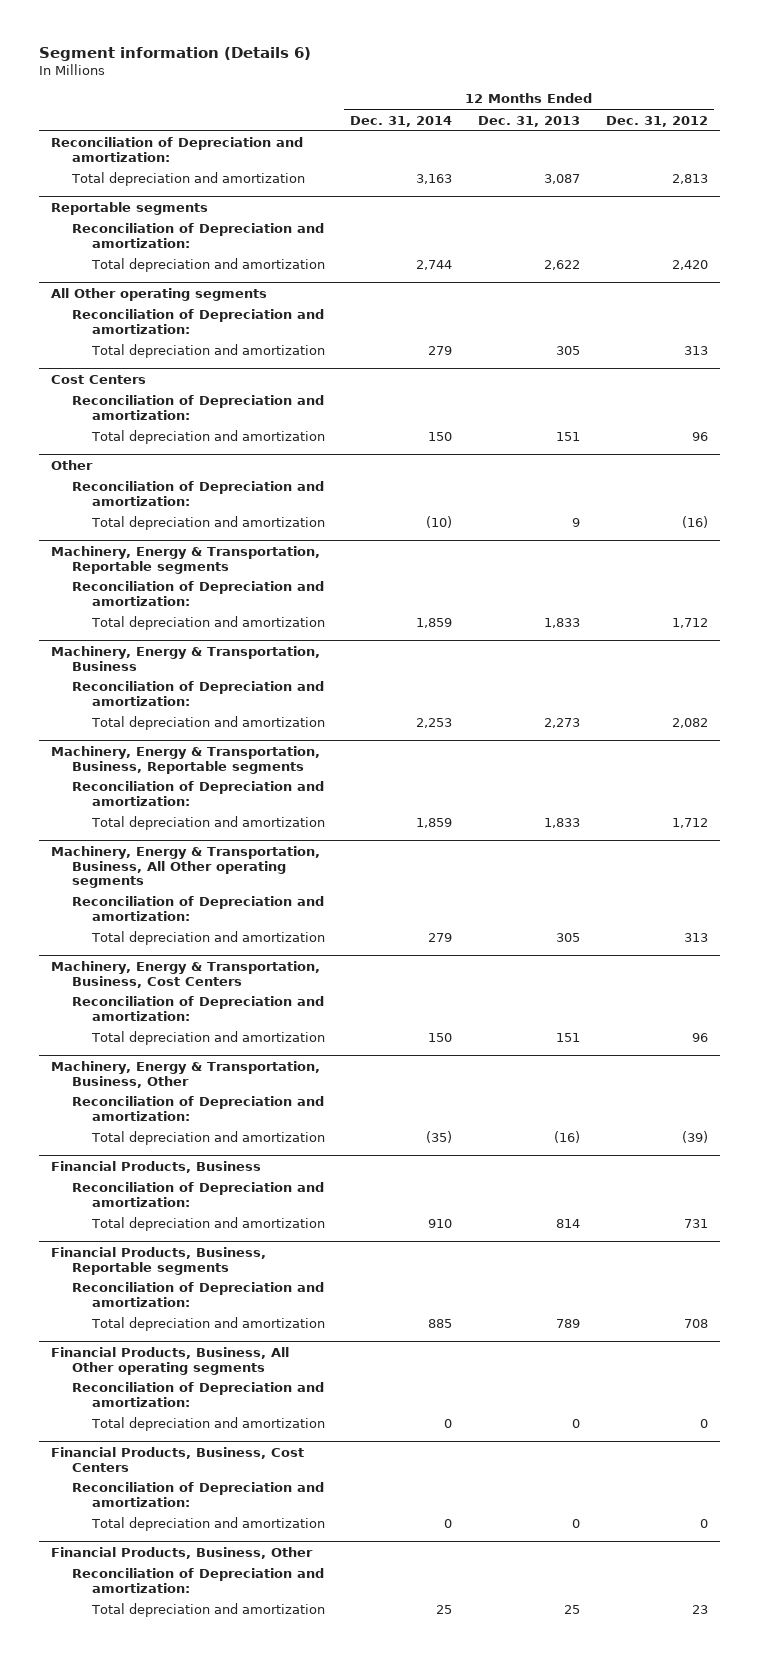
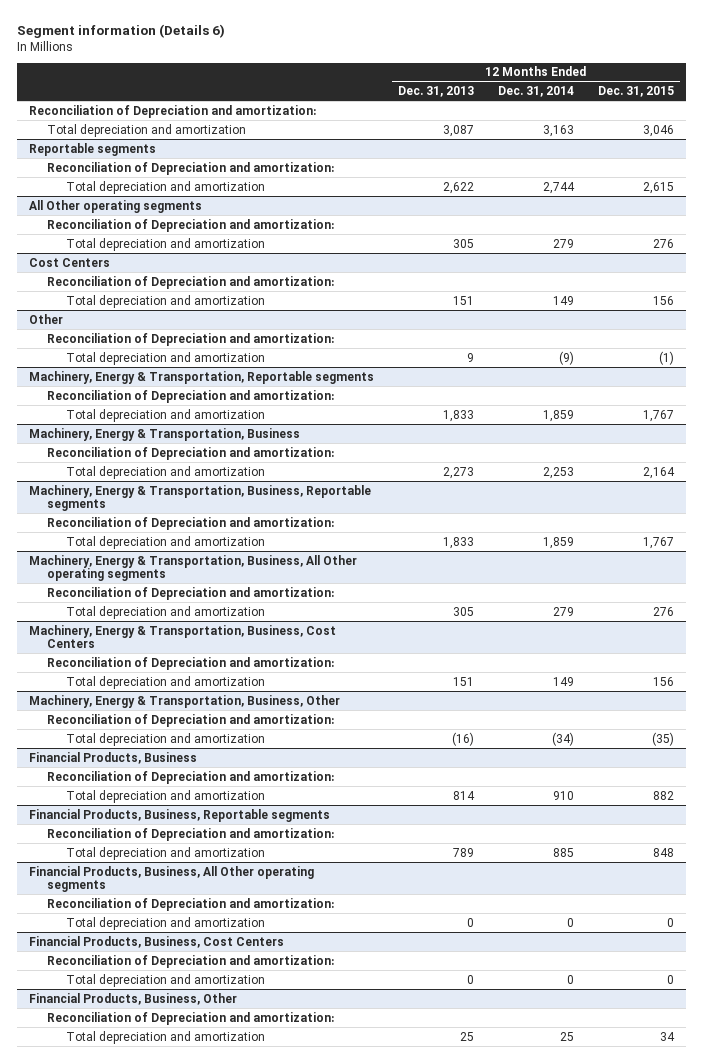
[605,115,708,127] Dec. 31, 2012 -> none
none -> [598,85,675,97] Dec. 31, 2015
[428,432,453,442] 150 -> [553,295,575,305] 149
[426,516,453,529] (10) -> [559,350,575,365] (9)
[428,1033,453,1043] 150 -> [553,676,575,686] 149
[426,1131,453,1144] (35) -> [552,731,575,746] (34)

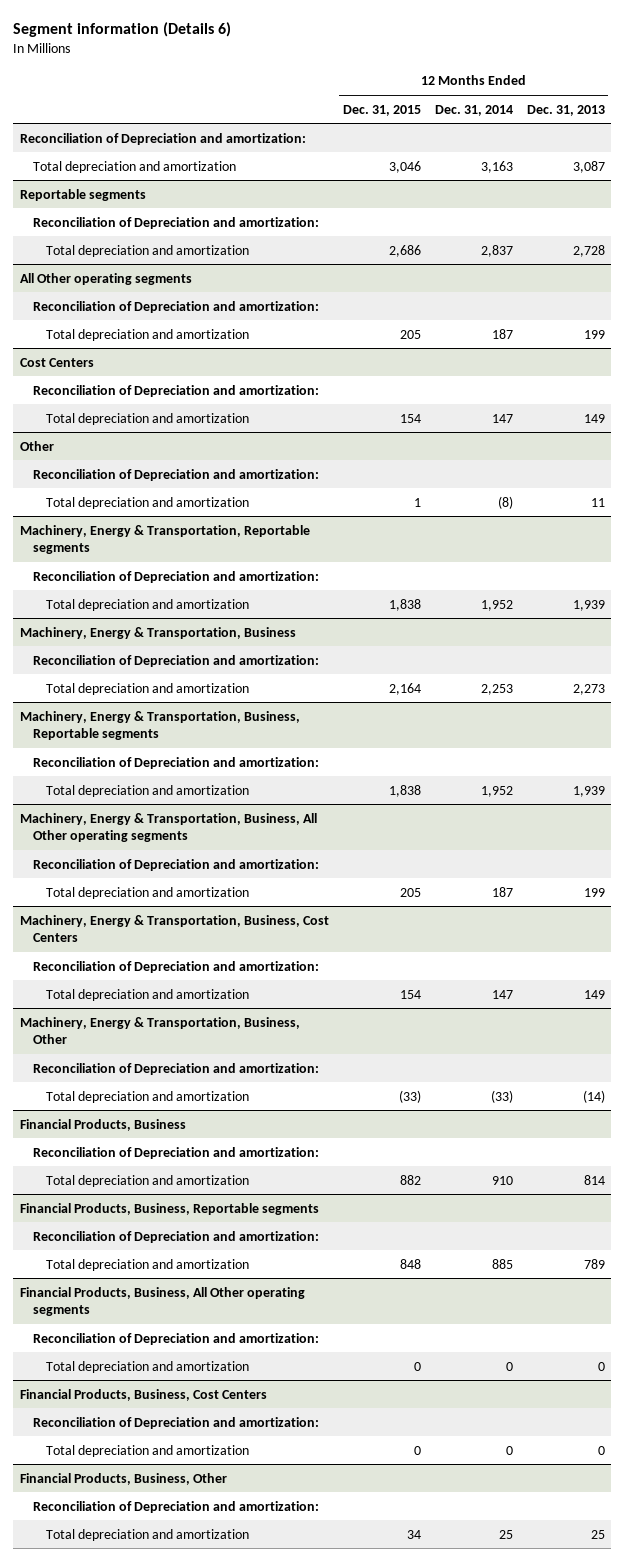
[443,181,475,194] 2,622 -> [572,244,605,257] 2,728
[543,181,576,194] 2,744 -> [480,244,513,257] 2,837
[643,181,675,194] 2,615 -> [388,244,421,257] 2,686
[453,238,475,248] 305 -> [583,329,605,339] 199
[553,238,575,248] 279 -> [491,328,513,339] 187
[653,238,675,248] 276 -> [399,329,421,339] 205
[453,295,475,305] 151 -> [583,413,605,423] 149
[553,295,575,305] 149 -> [491,413,513,423] 147
[653,295,675,305] 156 -> [399,413,421,423] 154
[467,352,475,362] 9 -> [590,497,605,507] 11
[559,350,575,365] (9) -> [497,495,513,509] (8)
[659,350,675,365] (1) -> [413,497,421,507] 1
[443,409,475,422] 1,833 -> [572,599,605,611] 1,939
[543,409,575,422] 1,859 -> [480,599,513,611] 1,952
[643,409,675,422] 1,767 -> [388,598,421,611] 1,838
[443,536,475,549] 1,833 -> [572,785,605,797] 1,939
[543,536,575,549] 1,859 -> [480,785,513,797] 1,952
[643,536,675,549] 1,767 -> [388,784,421,797] 1,838
[453,606,475,616] 305 -> [583,887,605,897] 199
[553,606,575,616] 279 -> [491,886,513,897] 187
[653,606,675,616] 276 -> [399,887,421,897] 205
[453,676,475,686] 151 -> [583,989,605,999] 149
[553,676,575,686] 149 -> [491,989,513,999] 147
[653,676,675,686] 156 -> [399,989,421,999] 154
[452,731,475,746] (16) -> [582,1089,605,1103] (14)
[552,731,575,746] (34) -> [490,1089,513,1103] (33)
[652,731,675,746] (35) -> [398,1089,421,1103] (33)

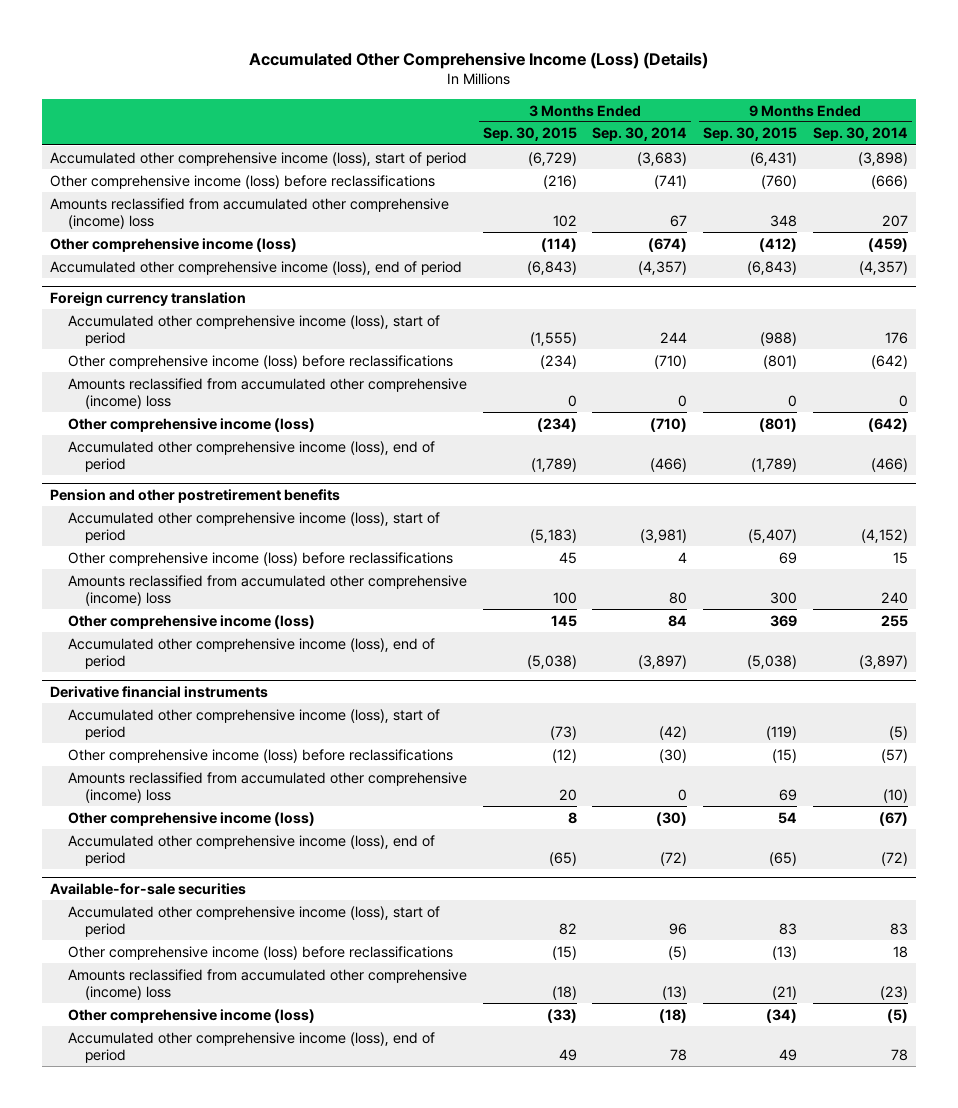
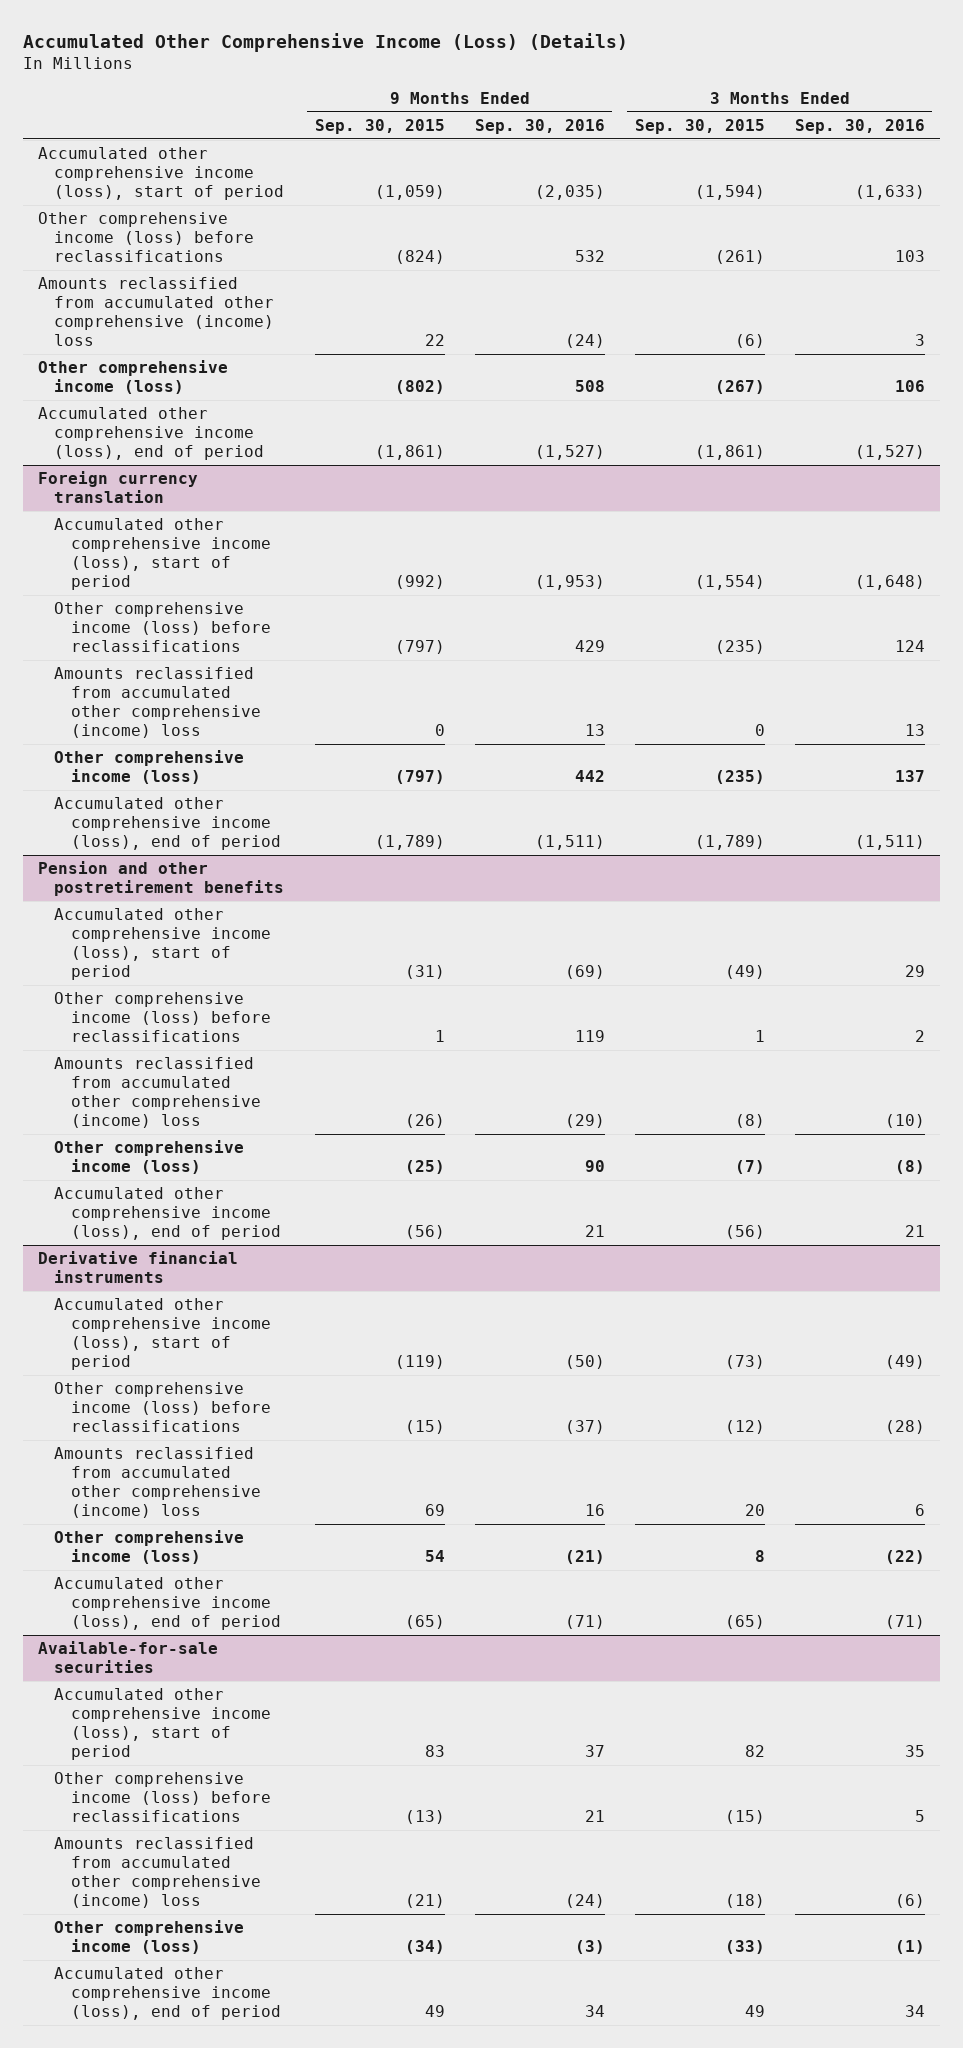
[592,127,688,142] Sep. 30, 2014 -> none
[812,127,908,142] Sep. 30, 2014 -> none
none -> [474,119,605,135] Sep. 30, 2016
none -> [794,119,925,135] Sep. 30, 2016
[527,151,577,166] (6,729) -> [694,185,765,201] (1,594)
[750,151,798,166] (6,431) -> [374,185,445,201] (1,059)
[542,174,577,189] (216) -> [714,250,765,265] (261)
[761,174,798,189] (760) -> [394,250,445,265] (824)
[552,214,577,227] 102 -> [734,334,765,349] (6)
[770,214,798,227] 348 -> [424,334,445,347] 22
[540,237,577,252] (114) -> [714,380,765,395] (267)
[759,237,798,252] (412) -> [394,380,445,395] (802)
[526,260,577,275] (6,843) -> [694,445,765,461] (1,861)
[747,260,798,275] (6,843) -> [374,445,445,461] (1,861)
[529,331,577,346] (1,555) -> [694,575,765,591] (1,554)
[760,331,798,346] (988) -> [394,575,445,590] (992)
[539,354,577,369] (234) -> [714,640,765,655] (235)
[763,354,798,369] (801) -> [394,640,445,655] (797)
[536,417,577,432] (234) -> [714,770,765,785] (235)
[759,417,798,432] (801) -> [394,770,445,785] (797)
[529,528,577,543] (5,183) -> [724,965,765,980] (49)
[748,528,798,543] (5,407) -> [404,965,445,980] (31)
[558,551,577,564] 45 -> [754,1030,765,1043] 1
[779,551,798,564] 69 -> [434,1030,445,1043] 1
[552,591,577,604] 100 -> [734,1114,765,1129] (8)
[770,591,798,604] 300 -> [404,1114,445,1129] (26)
[550,614,577,627] 145 -> [734,1160,765,1175] (7)
[770,614,798,627] 369 -> [404,1160,445,1175] (25)
[526,654,577,669] (5,038) -> [724,1225,765,1240] (56)
[747,654,798,669] (5,038) -> [404,1225,445,1240] (56)

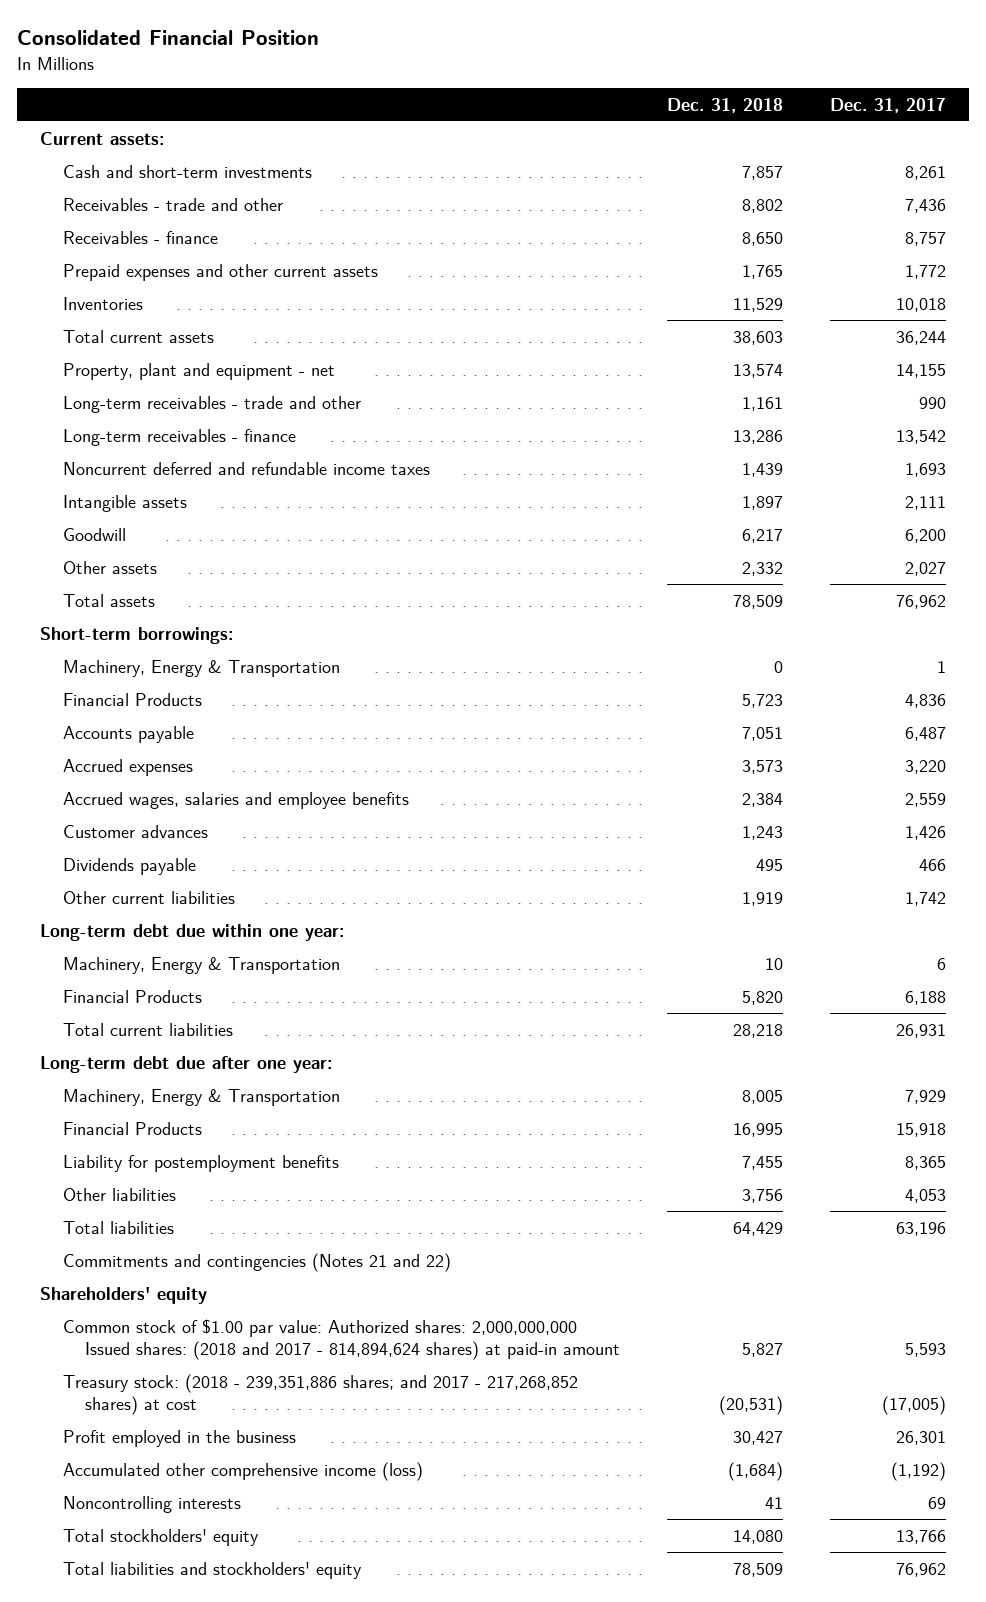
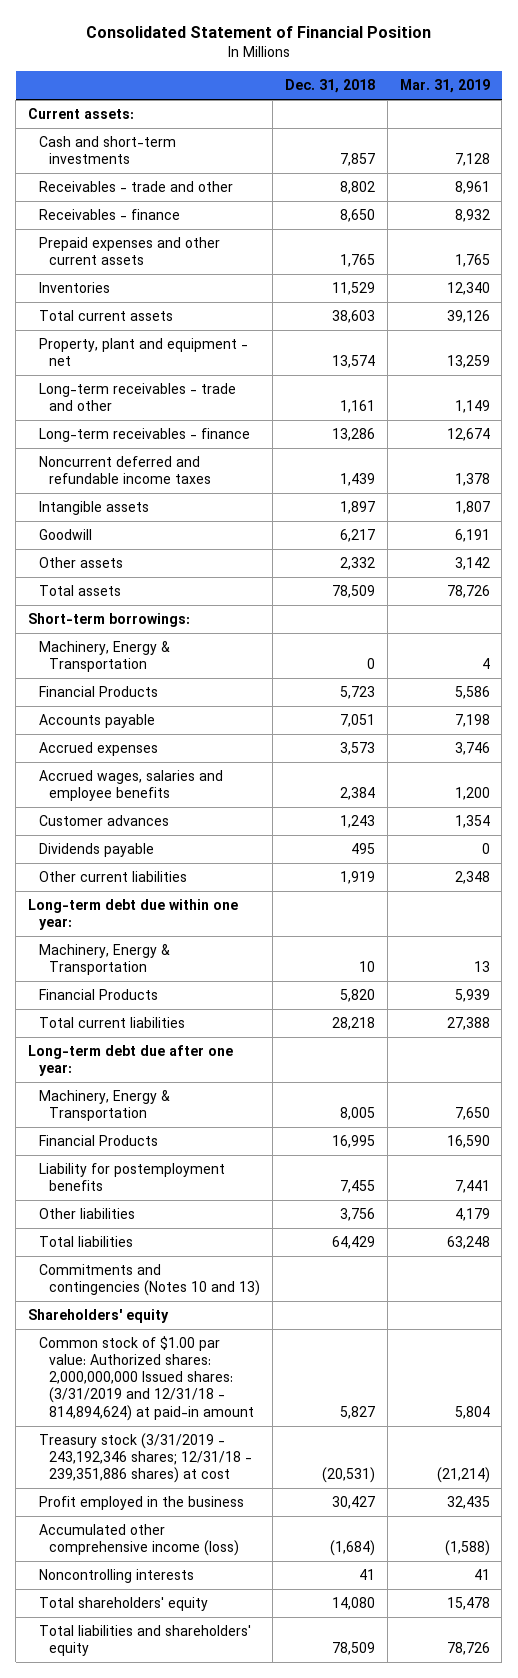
[16,30,319,46] Consolidated Financial Position -> [85,25,431,38] Consolidated Statement of Financial Position
[829,97,946,113] Dec. 31, 2017 -> none
none -> [399,79,490,94] Mar. 31, 2019
[62,1252,451,1272] Commitments and contingencies (Notes 21 and 22) -> [38,1264,261,1297] Commitments and contingencies (Notes 10 and 13)
[62,1318,620,1360] Common stock of $1.00 par value: Authorized shares: 2,000,000,000 Issued shares: (2018 and 2017 - 814,894,624 shares) at paid-in amount -> [38,1336,255,1421] Common stock of $1.00 par value: Authorized shares: 2,000,000,000 Issued shares: (3/31/2019 and 12/31/18 - 814,894,624) at paid-in amount
[62,1373,578,1415] Treasury stock: (2018 - 239,351,886 shares; and 2017 - 217,268,852 shares) at cost -> [38,1433,253,1484] Treasury stock (3/31/2019 - 243,192,346 shares; 12/31/18 - 239,351,886 shares) at cost
[62,1528,259,1546] Total stockholders' equity -> [38,1597,208,1612] Total shareholders' equity
[62,1561,362,1579] Total liabilities and stockholders' equity -> [38,1625,251,1657] Total liabilities and shareholders' equity

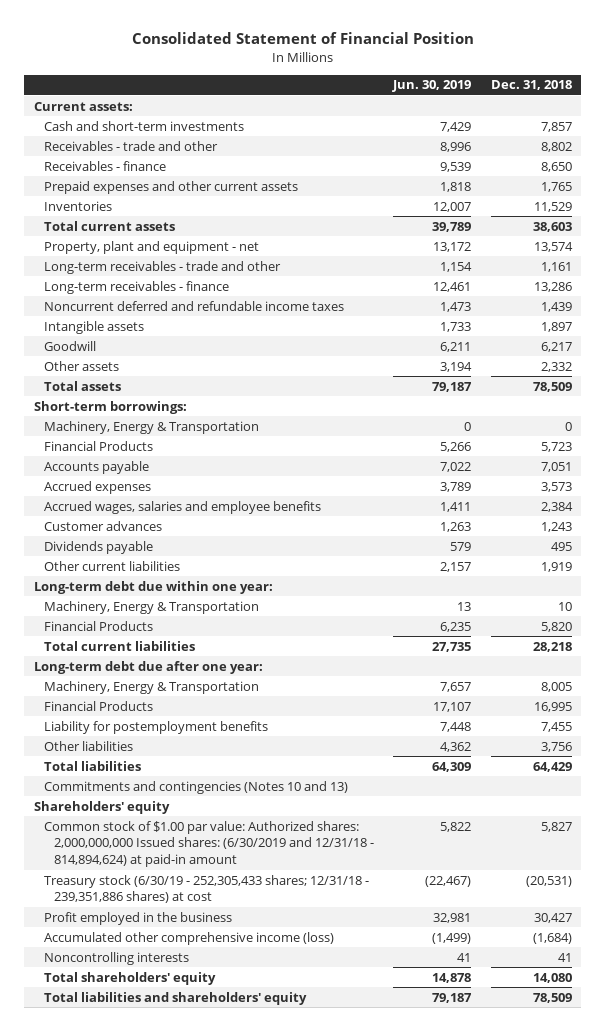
[399,79,490,94] Mar. 31, 2019 -> none
none -> [392,80,472,93] Jun. 30, 2019
[38,1336,255,1421] Common stock of $1.00 par value: Authorized shares: 2,000,000,000 Issued shares: (3/31/2019 and 12/31/18 - 814,894,624) at paid-in amount -> [43,820,374,868] Common stock of $1.00 par value: Authorized shares: 2,000,000,000 Issued shares: (6/30/2019 and 12/31/18 - 814,894,624) at paid-in amount
[38,1433,253,1484] Treasury stock (3/31/2019 - 243,192,346 shares; 12/31/18 - 239,351,886 shares) at cost -> [43,874,369,904] Treasury stock (6/30/19 - 252,305,433 shares; 12/31/18 - 239,351,886 shares) at cost

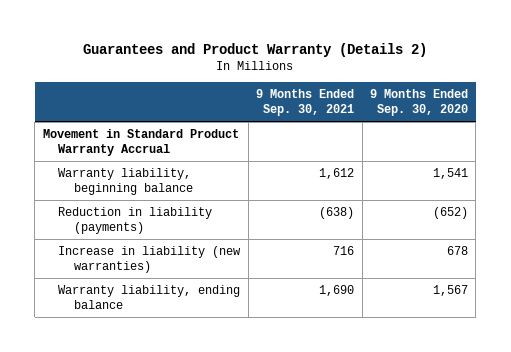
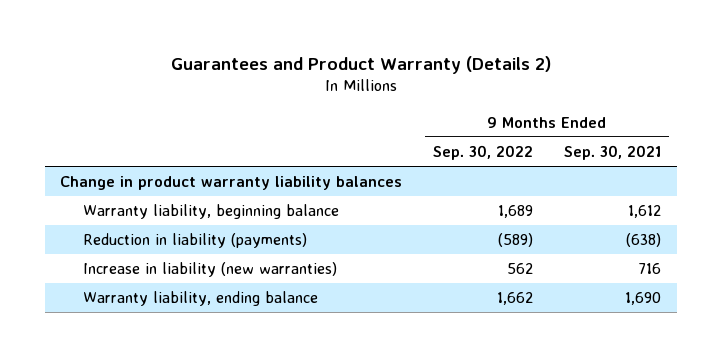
[369,89,468,117] 9 Months Ended Sep. 30, 2020 -> none
none -> [433,144,534,160] Sep. 30, 2022
[42,129,239,156] Movement in Standard Product Warranty Accrual -> [60,176,403,191] Change in product warranty liability balances

